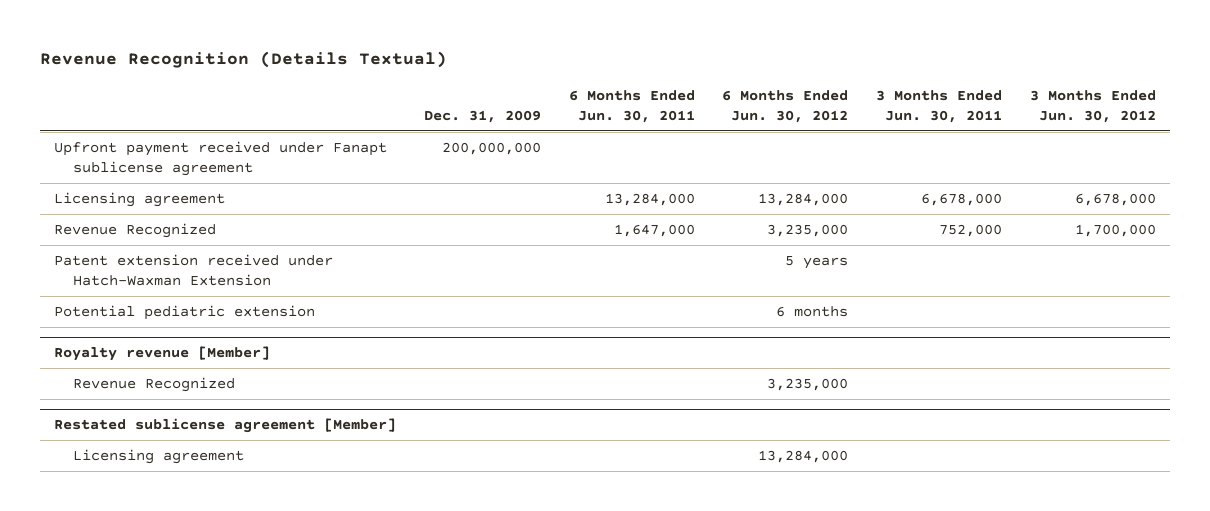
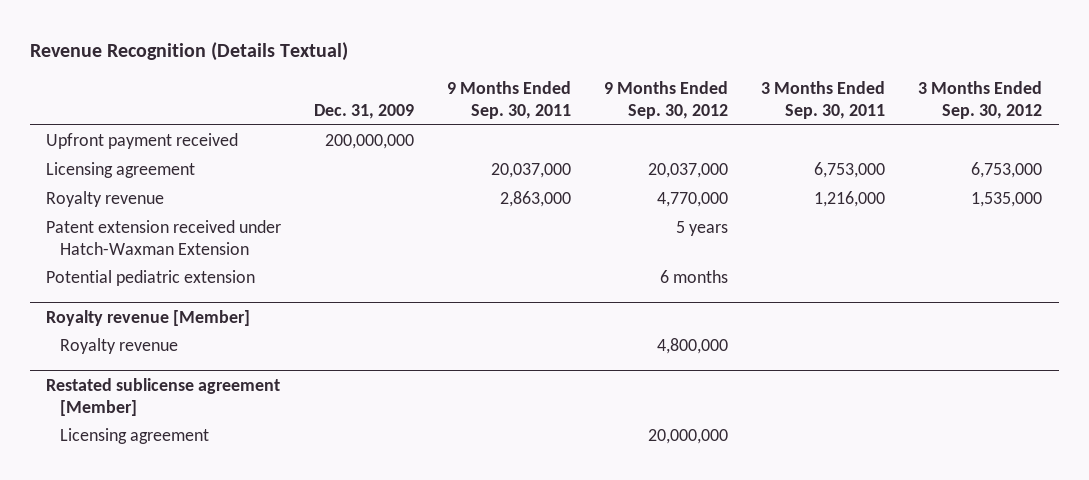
[568,89,695,123] 6 Months Ended Jun. 30, 2011 -> none
[722,89,849,123] 6 Months Ended Jun. 30, 2012 -> none
[876,89,1003,123] 3 Months Ended Jun. 30, 2011 -> none
[1030,89,1157,123] 3 Months Ended Jun. 30, 2012 -> none
none -> [447,81,572,119] 9 Months Ended Sep. 30, 2011
none -> [604,81,729,119] 9 Months Ended Sep. 30, 2012
none -> [761,81,886,119] 3 Months Ended Sep. 30, 2011
none -> [918,81,1043,119] 3 Months Ended Sep. 30, 2012
[53,140,387,177] Upfront payment received under Fanapt sublicense agreement -> [46,132,239,149] Upfront payment received
[53,222,216,238] Revenue Recognized -> [46,190,165,207] Royalty revenue
[72,376,235,392] Revenue Recognized -> [59,337,178,354] Royalty revenue

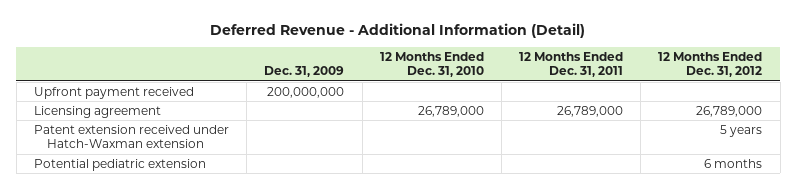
[29,41,348,61] Revenue Recognition (Details Textual) -> [210,23,586,39] Deferred Revenue - Additional Information (Detail)
[447,81,572,119] 9 Months Ended Sep. 30, 2011 -> none
[604,81,729,119] 9 Months Ended Sep. 30, 2012 -> none
[761,81,886,119] 3 Months Ended Sep. 30, 2011 -> none
[918,81,1043,119] 3 Months Ended Sep. 30, 2012 -> none
none -> [379,51,484,78] 12 Months Ended Dec. 31, 2010
none -> [519,51,624,78] 12 Months Ended Dec. 31, 2011
none -> [658,51,763,78] 12 Months Ended Dec. 31, 2012
[46,190,165,207] Royalty revenue -> none
[46,219,282,255] Patent extension received under Hatch-Waxman Extension -> [34,124,230,149] Patent extension received under Hatch-Waxman extension
[46,309,251,326] Royalty revenue [Member] -> none
[59,337,178,354] Royalty revenue -> none
[46,377,281,416] Restated sublicense agreement [Member] -> none
[59,427,209,444] Licensing agreement -> none

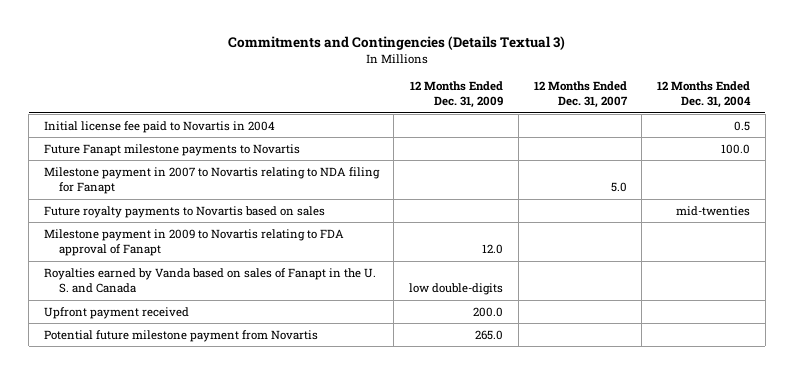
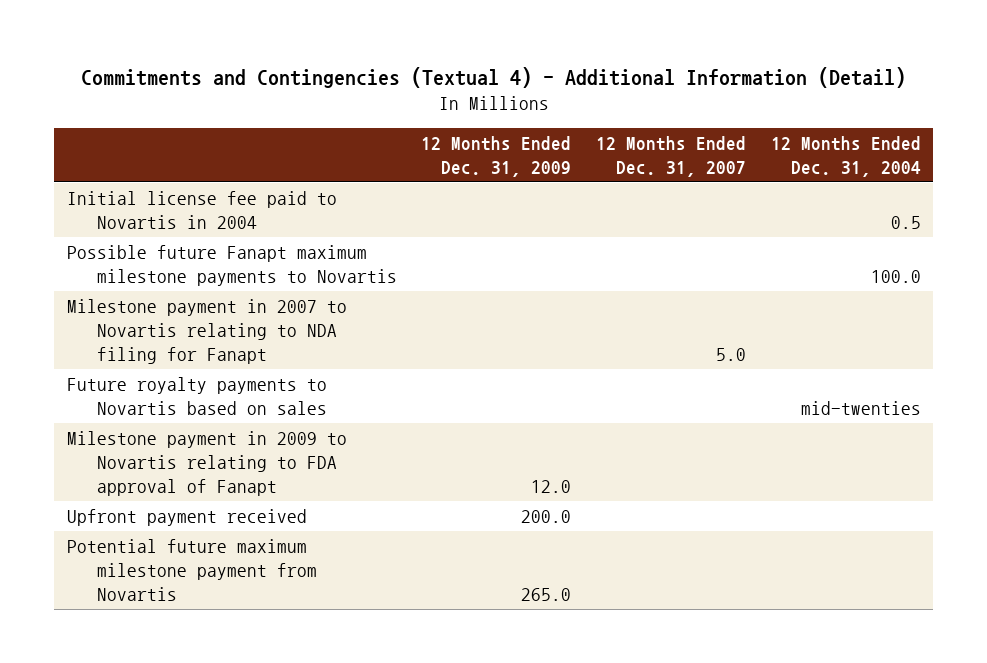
[227,35,565,50] Commitments and Contingencies (Details Textual 3) -> [80,66,906,88] Commitments and Contingencies (Textual 4) - Additional Information (Detail)
[43,143,300,156] Future Fanapt milestone payments to Novartis -> [66,245,397,286] Possible future Fanapt maximum milestone payments to Novartis
[43,267,376,294] Royalties earned by Vanda based on sales of Fanapt in the U. S. and Canada -> none
[43,329,318,342] Potential future milestone payment from Novartis -> [66,539,317,601] Potential future maximum milestone payment from Novartis

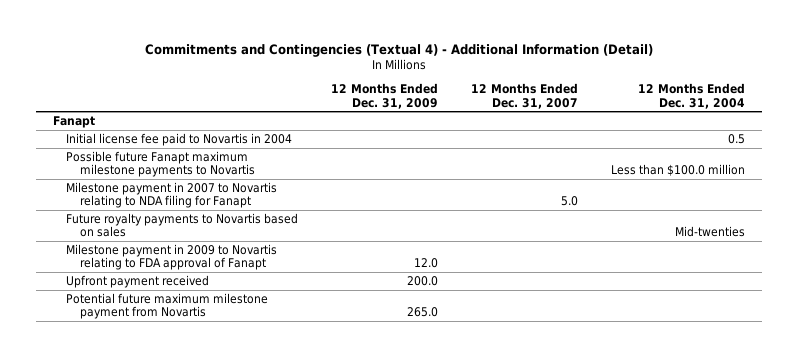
none -> [52,115,95,128] Fanapt
[870,269,921,283] 100.0 -> [611,164,746,177] Less than $100.0 million
[800,400,921,415] mid-twenties -> [675,226,746,238] Mid-twenties

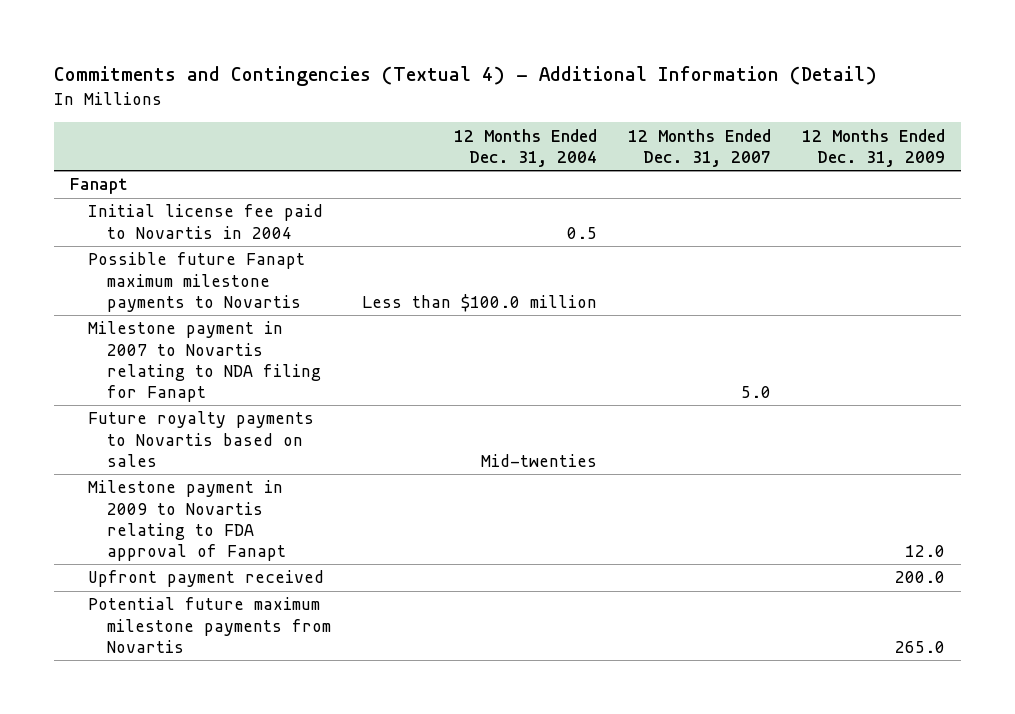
[66,292,269,320] Potential future maximum milestone payment from Novartis -> [88,597,331,653] Potential future maximum milestone payments from Novartis

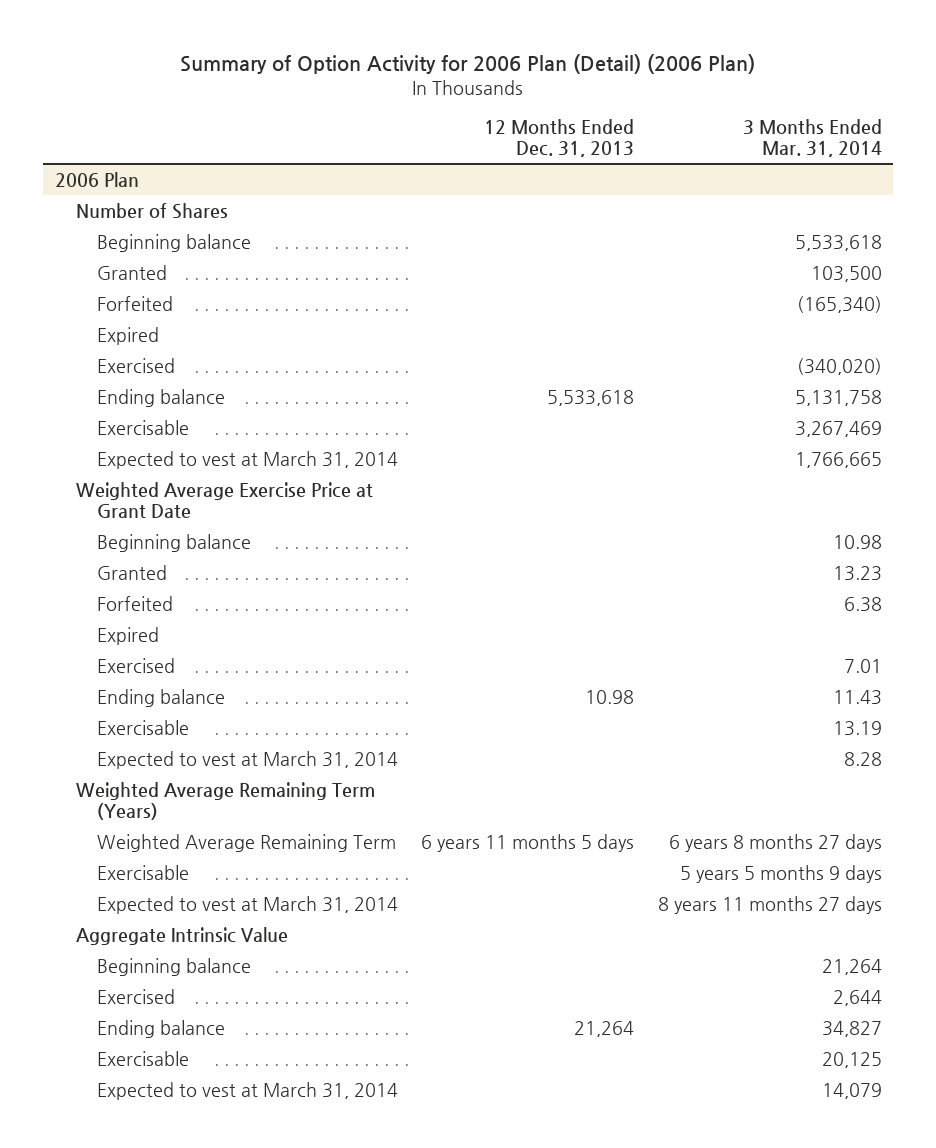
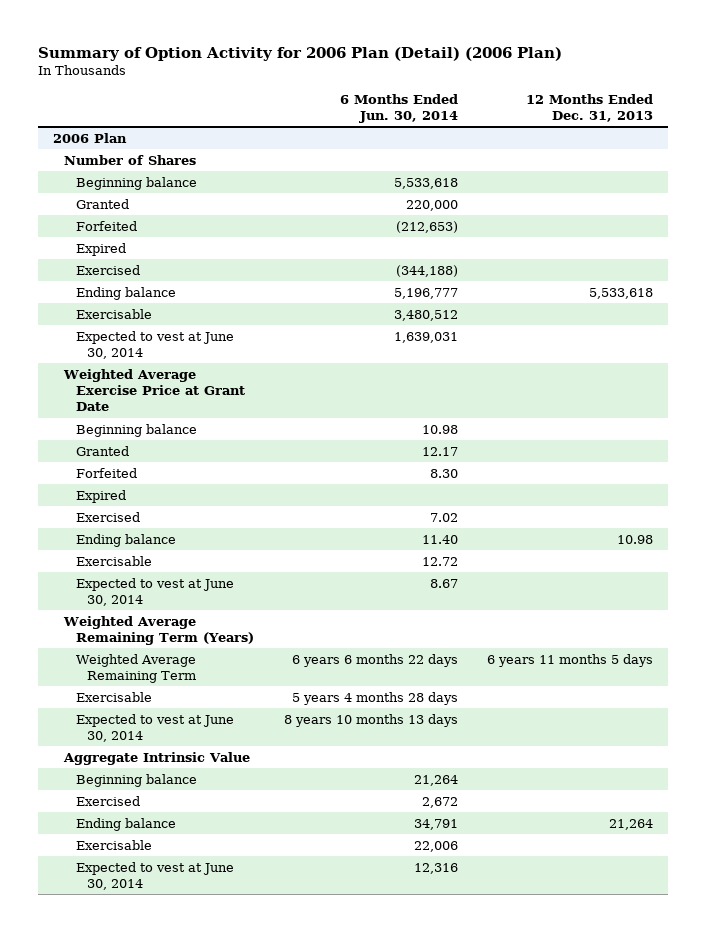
[742,119,882,158] 3 Months Ended Mar. 31, 2014 -> none
none -> [339,93,458,123] 6 Months Ended Jun. 30, 2014
[96,450,398,469] Expected to vest at March 31, 2014 -> [75,330,234,360] Expected to vest at June 30, 2014
[96,750,398,769] Expected to vest at March 31, 2014 -> [75,577,234,607] Expected to vest at June 30, 2014
[96,895,398,914] Expected to vest at March 31, 2014 -> [75,713,234,743] Expected to vest at June 30, 2014
[96,1081,398,1100] Expected to vest at March 31, 2014 -> [75,861,234,891] Expected to vest at June 30, 2014

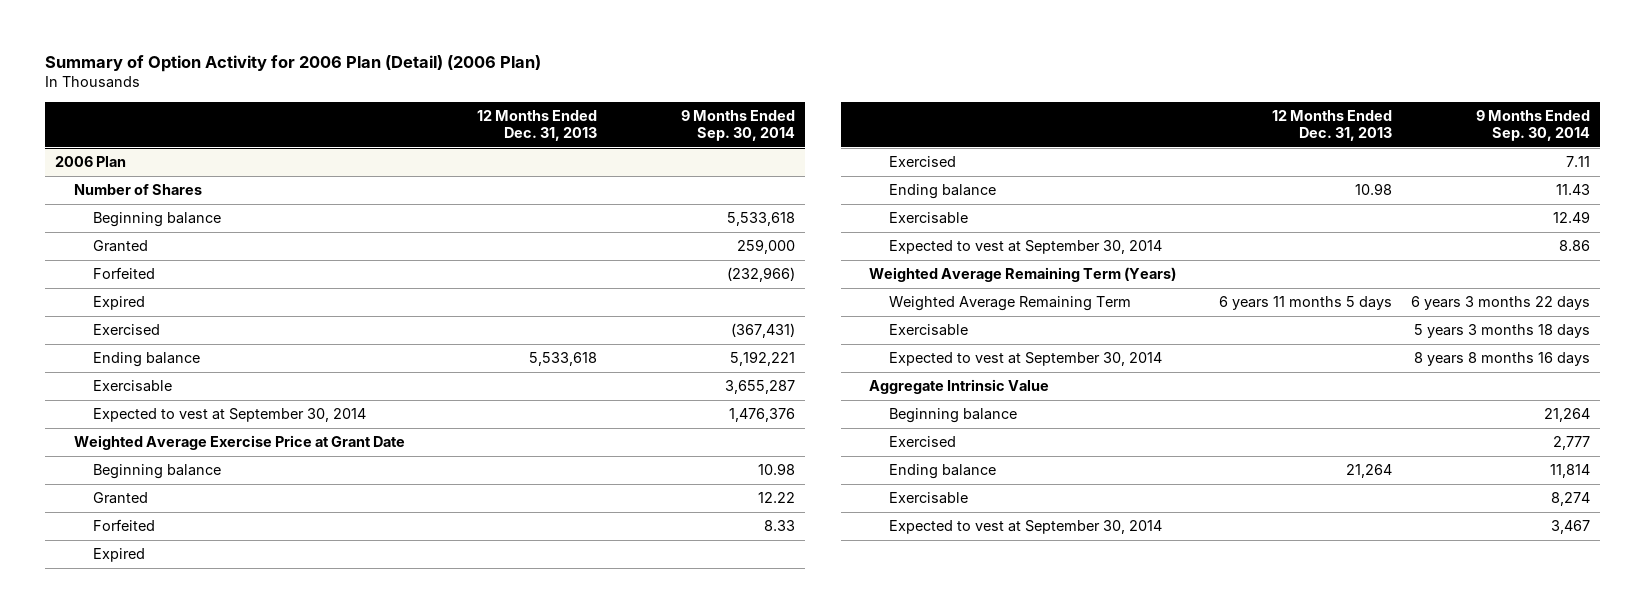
[339,93,458,123] 6 Months Ended Jun. 30, 2014 -> none
none -> [681,109,796,141] 9 Months Ended Sep. 30, 2014
[75,330,234,360] Expected to vest at June 30, 2014 -> [93,408,367,423] Expected to vest at September 30, 2014
[75,577,234,607] Expected to vest at June 30, 2014 -> [888,240,1162,255] Expected to vest at September 30, 2014
[75,713,234,743] Expected to vest at June 30, 2014 -> [888,352,1162,367] Expected to vest at September 30, 2014
[75,861,234,891] Expected to vest at June 30, 2014 -> [888,520,1162,535] Expected to vest at September 30, 2014

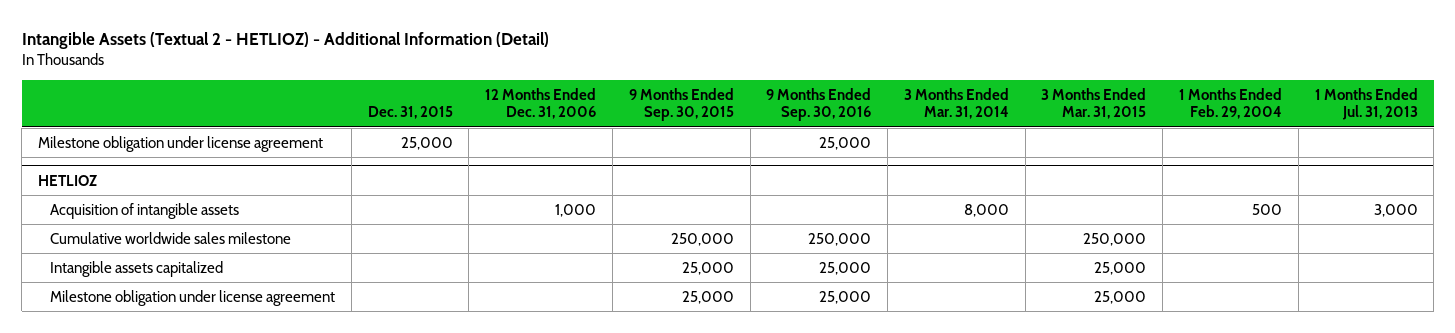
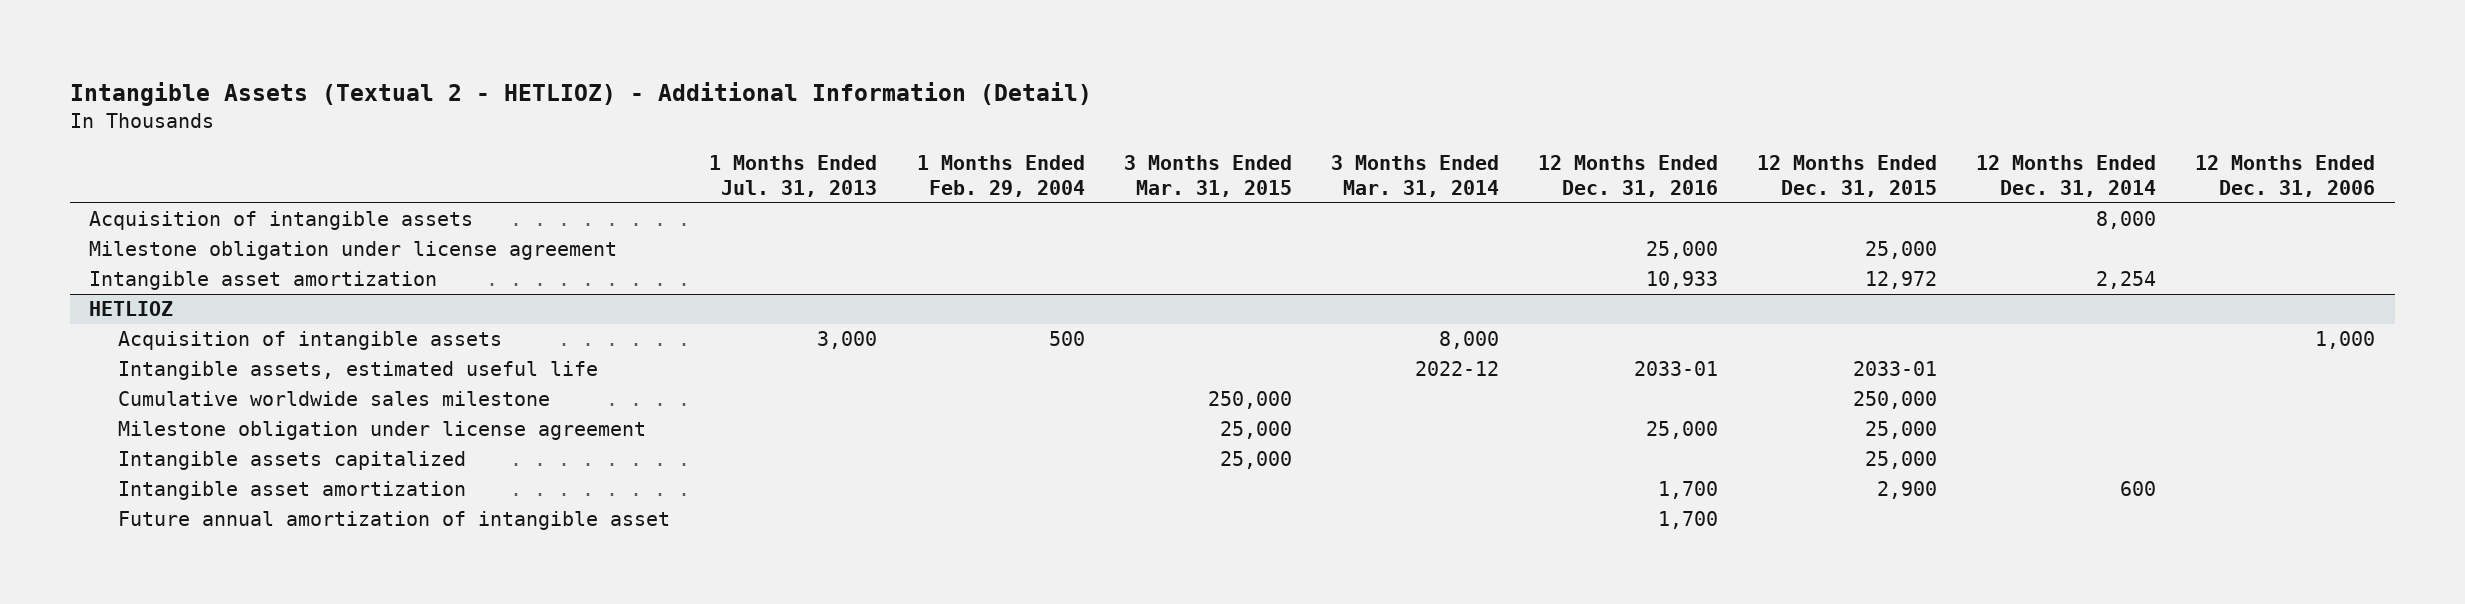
[367,106,453,120] Dec. 31, 2015 -> none
[628,87,734,122] 9 Months Ended Sep. 30, 2015 -> none
[766,87,872,122] 9 Months Ended Sep. 30, 2016 -> none
none -> [1537,155,1718,197] 12 Months Ended Dec. 31, 2016
none -> [1757,155,1938,197] 12 Months Ended Dec. 31, 2015
none -> [1976,155,2157,197] 12 Months Ended Dec. 31, 2014
none -> [89,211,474,231] Acquisition of intangible assets
none -> [89,271,438,291] Intangible asset amortization
none -> [118,361,599,381] Intangible assets, estimated useful life
[49,260,223,277] Intangible assets capitalized -> [118,451,467,471] Intangible assets capitalized
none -> [118,481,467,501] Intangible asset amortization
none -> [118,511,671,531] Future annual amortization of intangible asset

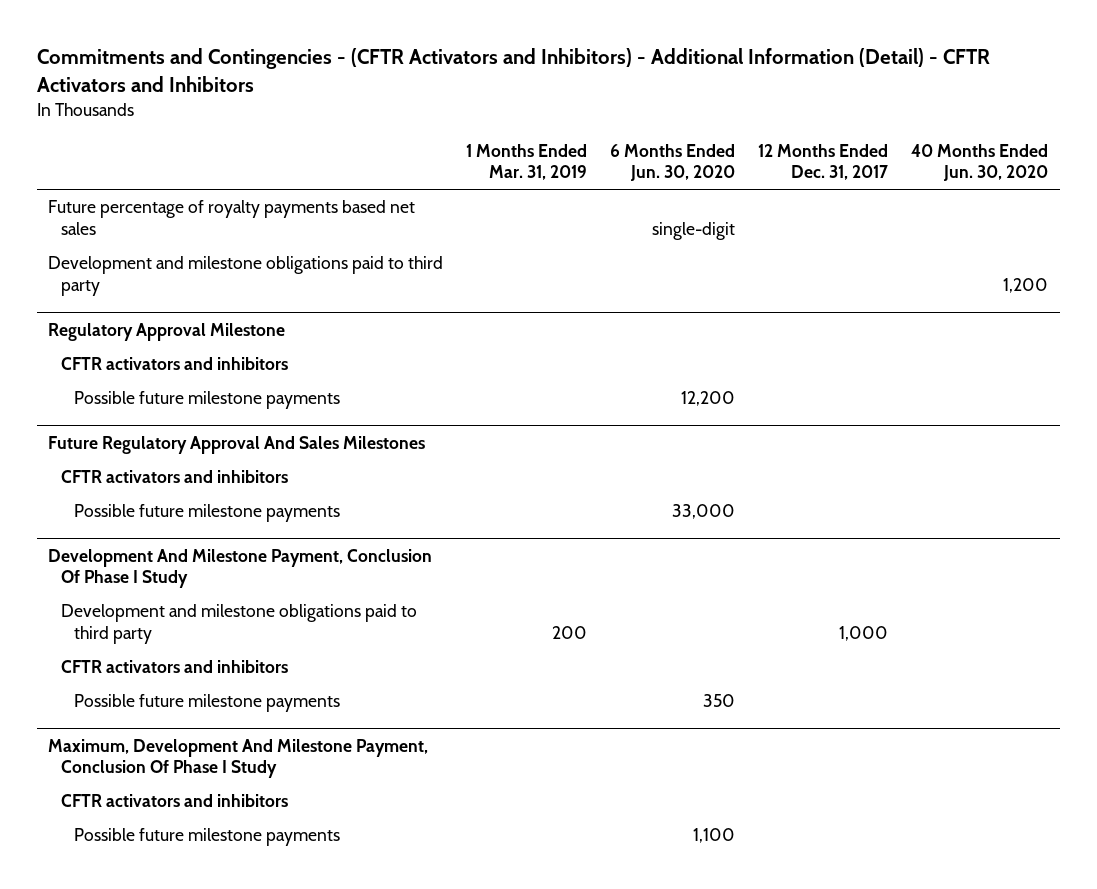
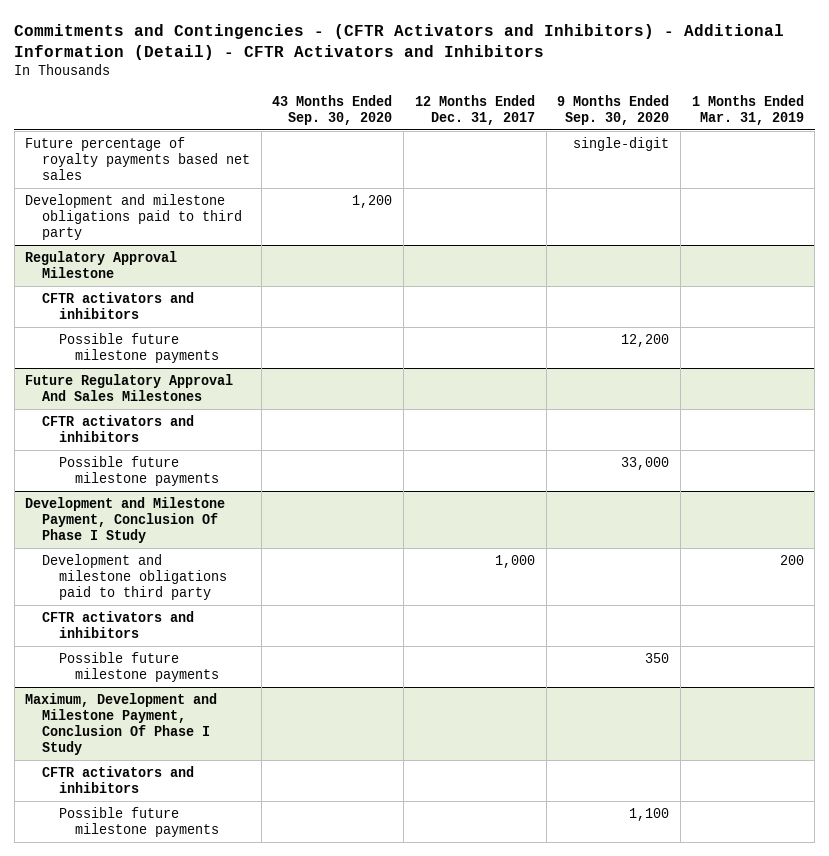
[610,143,736,182] 6 Months Ended Jun. 30, 2020 -> none
[911,143,1049,182] 40 Months Ended Jun. 30, 2020 -> none
none -> [272,95,393,125] 43 Months Ended Sep. 30, 2020
none -> [557,95,670,125] 9 Months Ended Sep. 30, 2020
[48,548,433,589] Development And Milestone Payment, Conclusion Of Phase I Study -> [25,496,226,543] Development and Milestone Payment, Conclusion Of Phase I Study
[48,738,429,779] Maximum, Development And Milestone Payment, Conclusion Of Phase I Study -> [25,692,218,755] Maximum, Development and Milestone Payment, Conclusion Of Phase I Study

